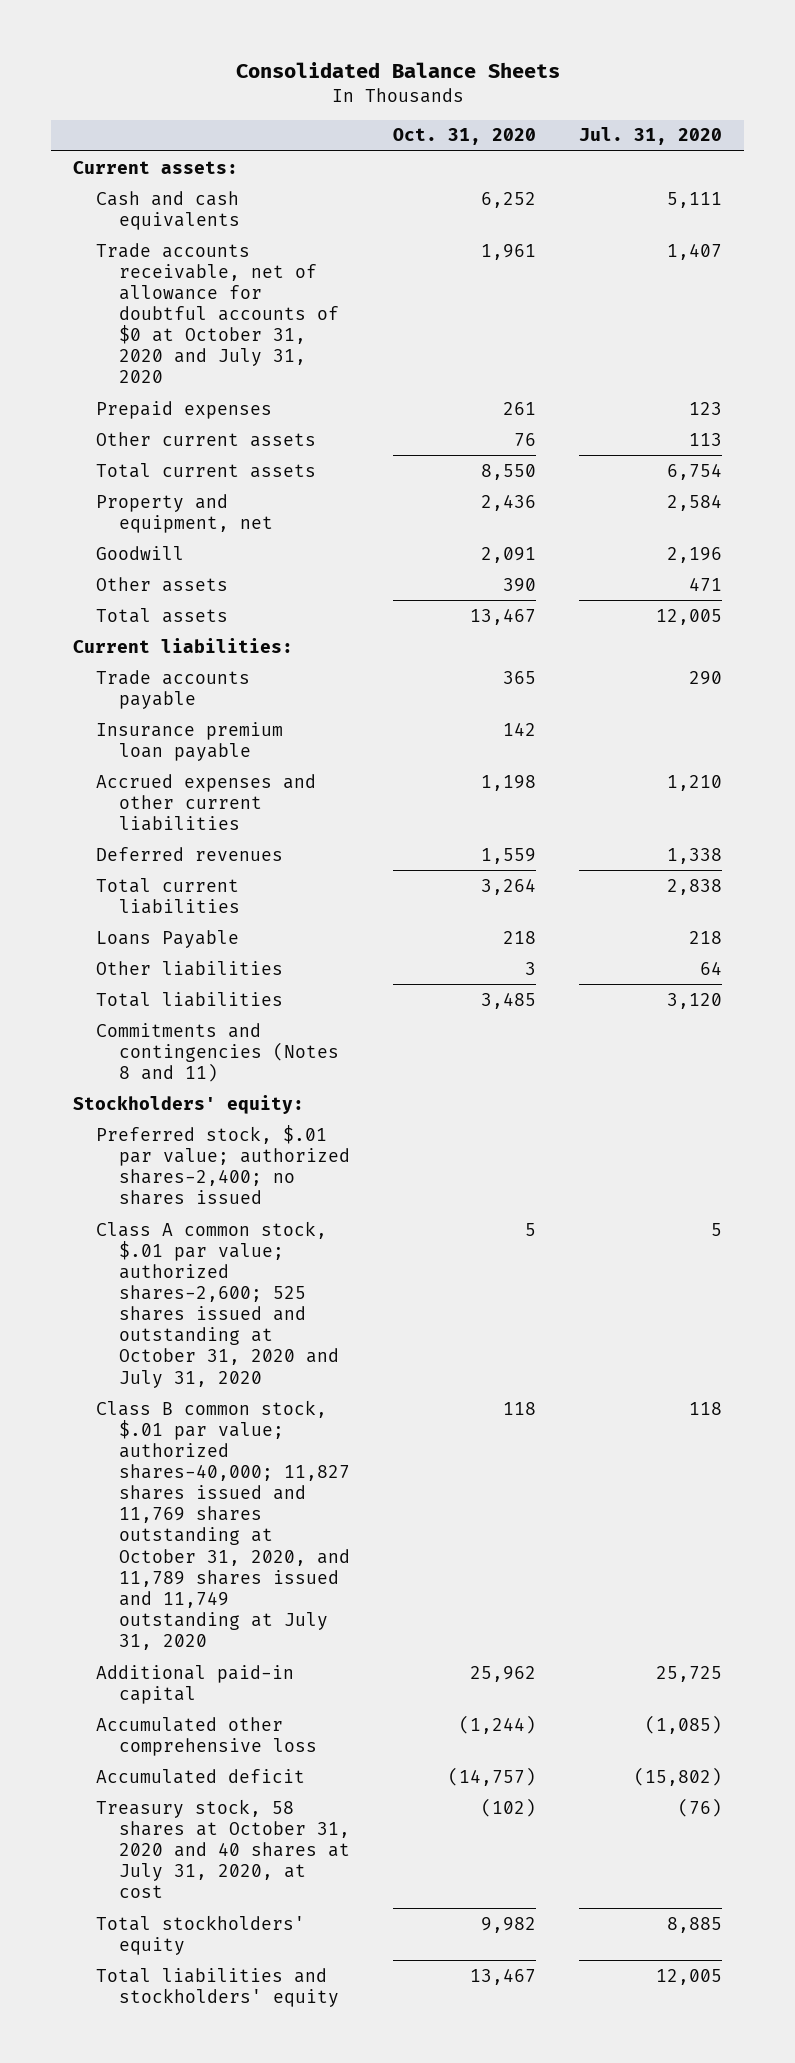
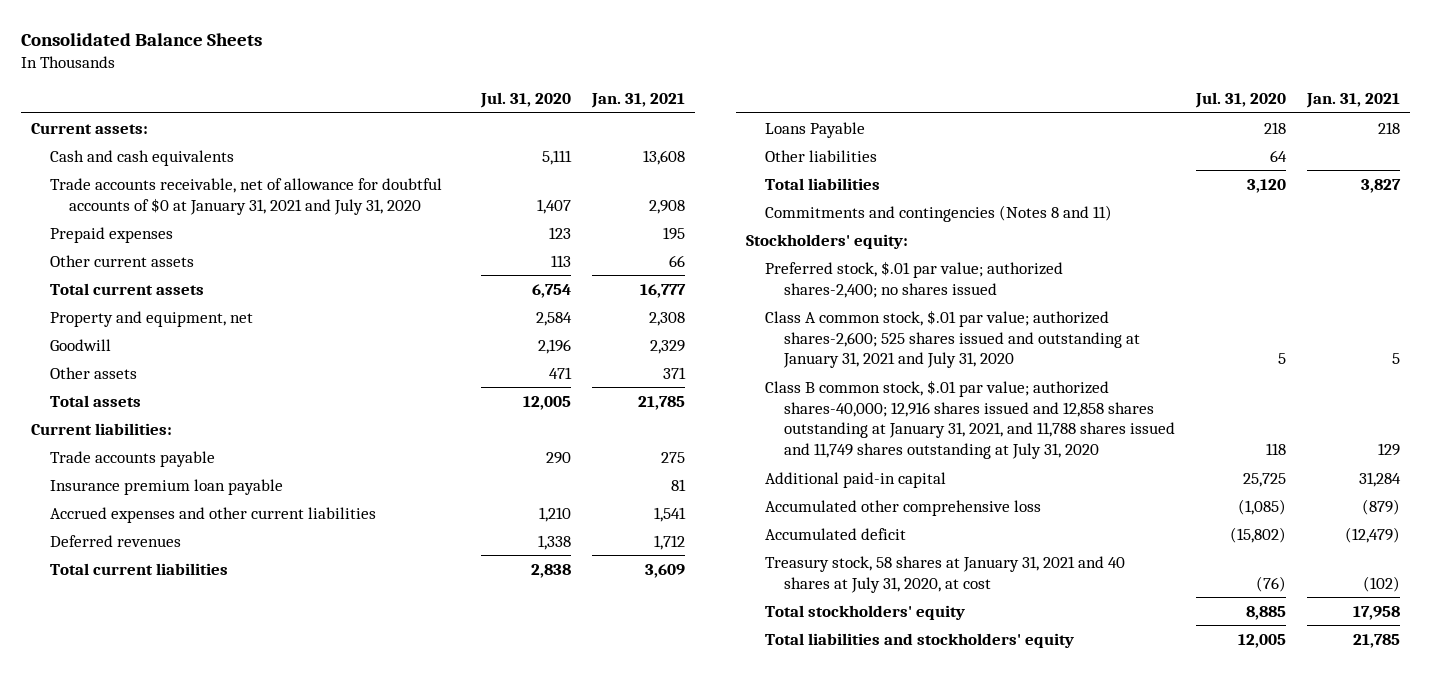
[393,128,537,146] Oct. 31, 2020 -> none
none -> [590,93,685,109] Jan. 31, 2021
[96,242,340,384] Trade accounts receivable, net of allowance for doubtful accounts of $0 at October 31, 2020 and July 31, 2020 -> [50,177,443,215] Trade accounts receivable, net of allowance for doubtful accounts of $0 at January 31, 2021 and July 31, 2020
[96,1220,340,1388] Class A common stock, $.01 par value; authorized shares-2,600; 525 shares issued and outstanding at October 31, 2020 and July 31, 2020 -> [765,309,1141,369] Class A common stock, $.01 par value; authorized shares-2,600; 525 shares issued and outstanding at January 31, 2021 and July 31, 2020
[96,1399,351,1651] Class B common stock, $.01 par value; authorized shares-40,000; 11,827 shares issued and 11,769 shares outstanding at October 31, 2020, and 11,789 shares issued and 11,749 outstanding at July 31, 2020 -> [765,379,1176,460] Class B common stock, $.01 par value; authorized shares-40,000; 12,916 shares issued and 12,858 shares outstanding at January 31, 2021, and 11,788 shares issued and 11,749 shares outstanding at July 31, 2020
[96,1798,351,1899] Treasury stock, 58 shares at October 31, 2020 and 40 shares at July 31, 2020, at cost -> [765,555,1126,593] Treasury stock, 58 shares at January 31, 2021 and 40 shares at July 31, 2020, at cost

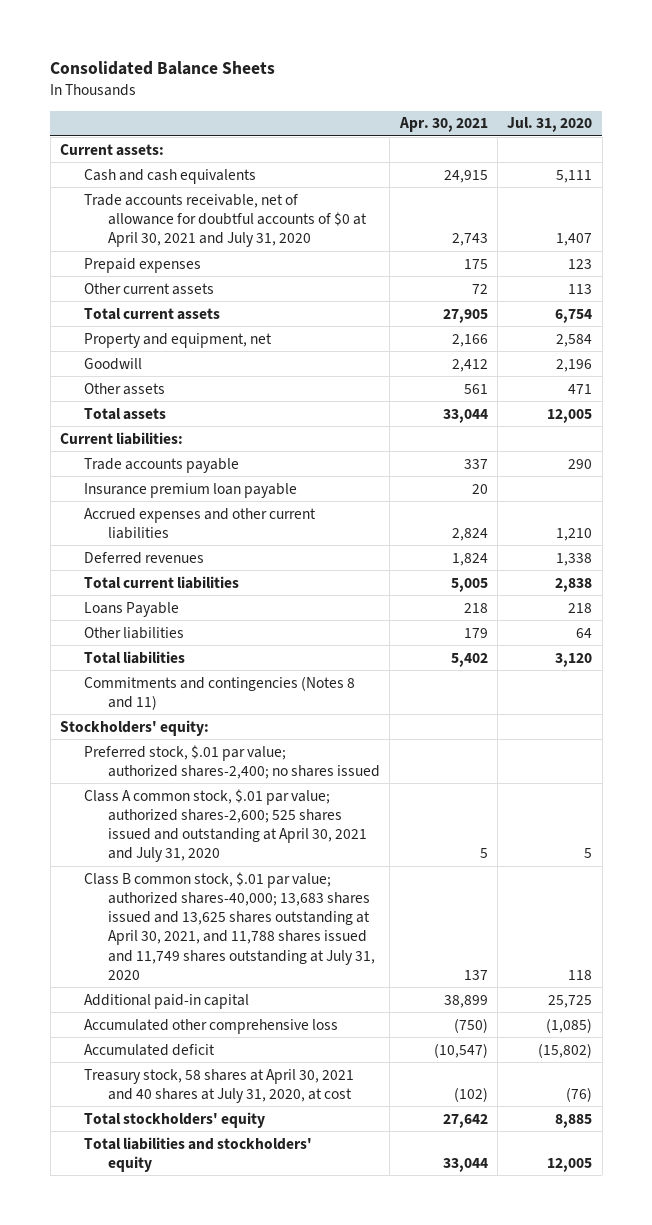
[590,93,685,109] Jan. 31, 2021 -> none
none -> [398,117,488,133] Apr. 30, 2021
[50,177,443,215] Trade accounts receivable, net of allowance for doubtful accounts of $0 at January 31, 2021 and July 31, 2020 -> [84,193,368,248] Trade accounts receivable, net of allowance for doubtful accounts of $0 at April 30, 2021 and July 31, 2020
[765,309,1141,369] Class A common stock, $.01 par value; authorized shares-2,600; 525 shares issued and outstanding at January 31, 2021 and July 31, 2020 -> [84,788,368,863] Class A common stock, $.01 par value; authorized shares-2,600; 525 shares issued and outstanding at April 30, 2021 and July 31, 2020
[765,379,1176,460] Class B common stock, $.01 par value; authorized shares-40,000; 12,916 shares issued and 12,858 shares outstanding at January 31, 2021, and 11,788 shares issued and 11,749 shares outstanding at July 31, 2020 -> [84,871,376,980] Class B common stock, $.01 par value; authorized shares-40,000; 13,683 shares issued and 13,625 shares outstanding at April 30, 2021, and 11,788 shares issued and 11,749 shares outstanding at July 31, 2020
[765,555,1126,593] Treasury stock, 58 shares at January 31, 2021 and 40 shares at July 31, 2020, at cost -> [84,1068,355,1103] Treasury stock, 58 shares at April 30, 2021 and 40 shares at July 31, 2020, at cost

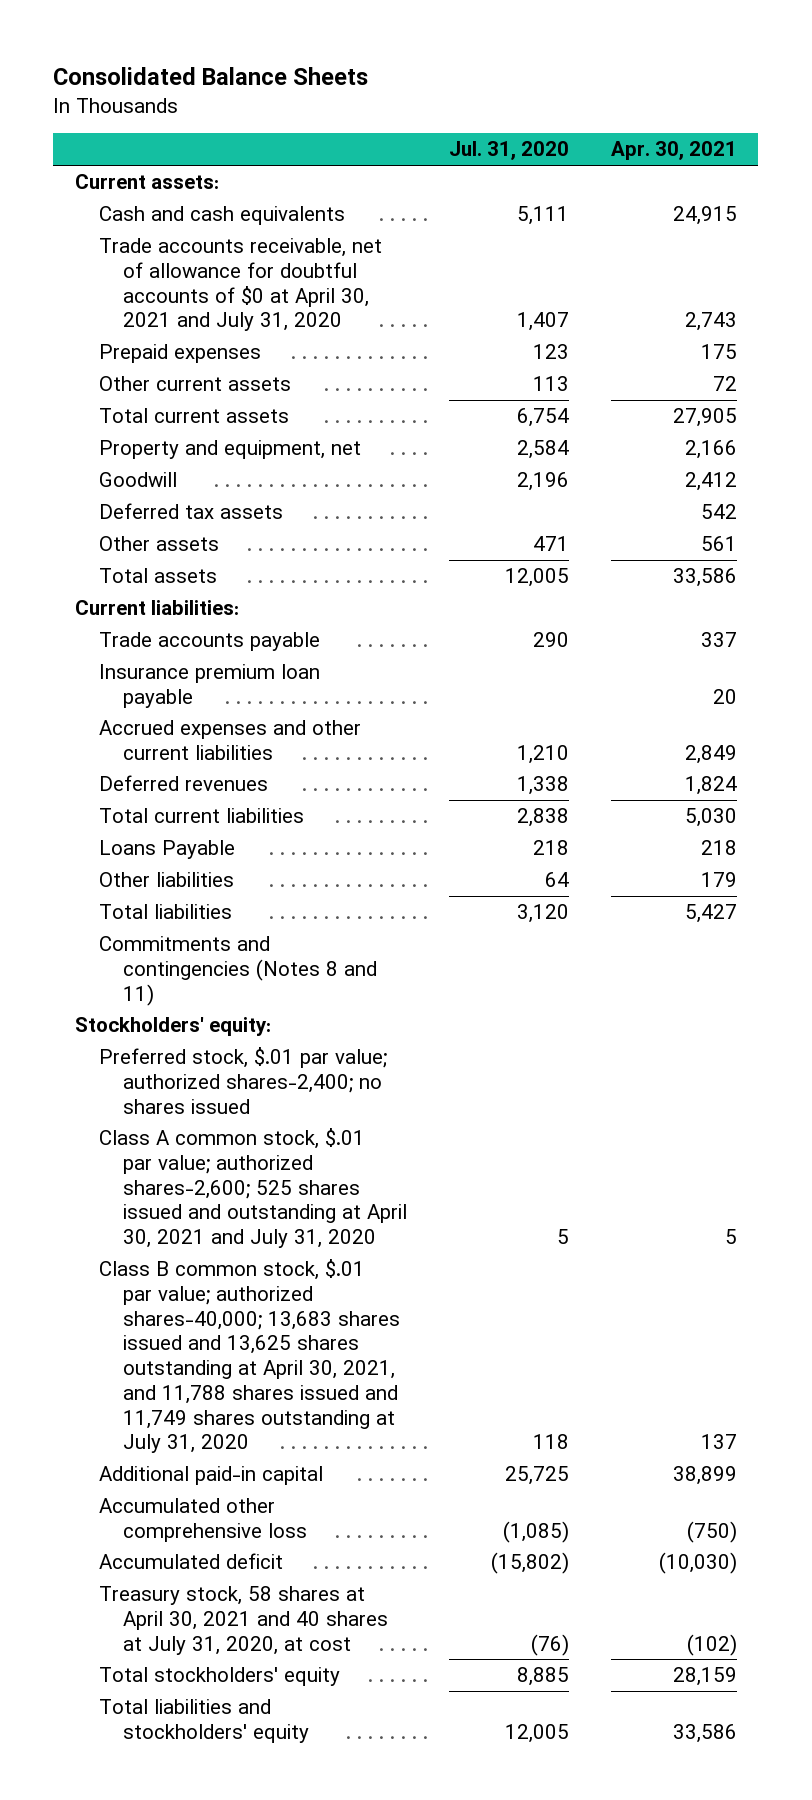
none -> [98,503,283,520] Deferred tax assets
[442,408,488,423] 33,044 -> [673,568,738,588] 33,586
[451,527,488,541] 2,824 -> [685,744,738,764] 2,849
[450,577,488,592] 5,005 -> [685,808,738,828] 5,030
[450,652,488,667] 5,402 -> [685,904,738,924] 5,427
[433,1042,488,1058] (10,547) -> [659,1552,738,1575] (10,030)
[442,1113,488,1128] 27,642 -> [673,1667,738,1687] 28,159
[442,1157,488,1172] 33,044 -> [673,1723,738,1743] 33,586

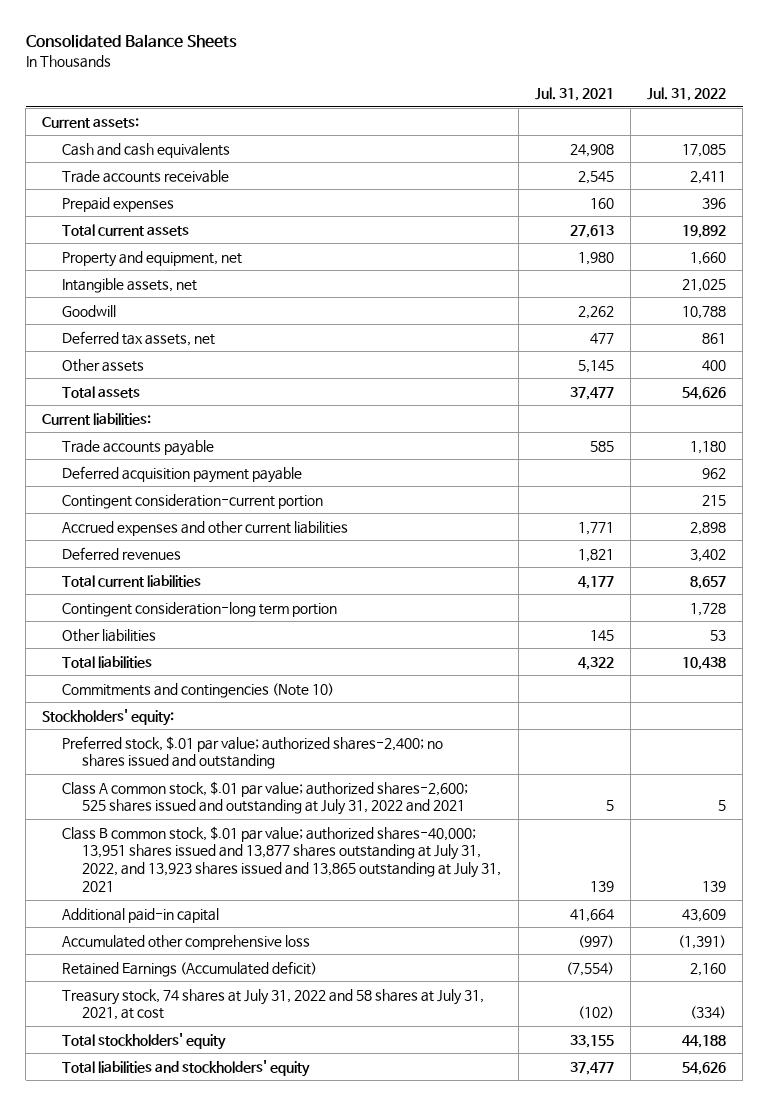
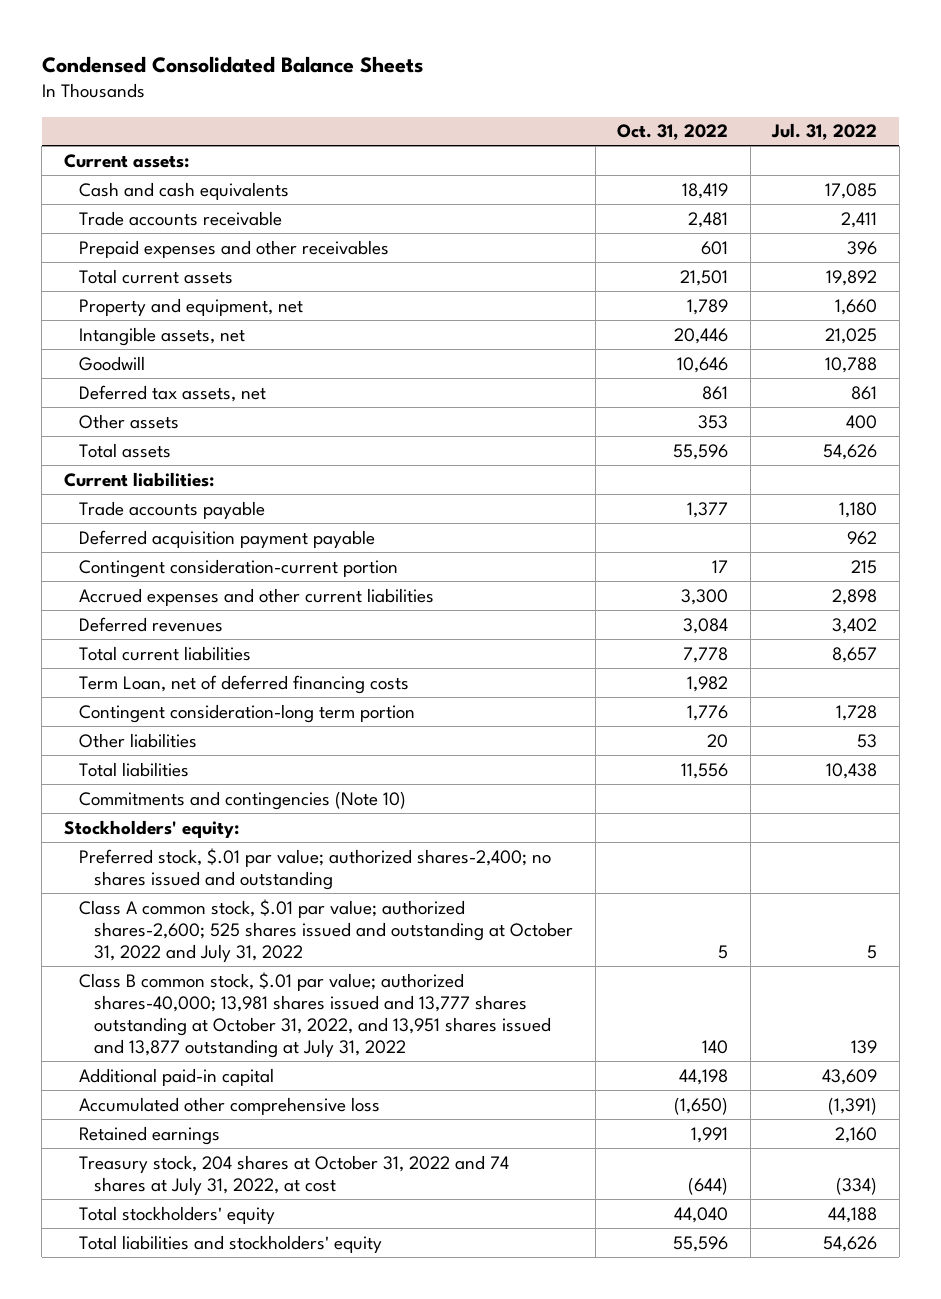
[25,34,237,49] Consolidated Balance Sheets -> [41,55,423,73] Condensed Consolidated Balance Sheets
[534,87,614,102] Jul. 31, 2021 -> none
none -> [617,124,729,141] Oct. 31, 2022
[62,196,175,212] Prepaid expenses -> [79,239,390,258] Prepaid expenses and other receivables
none -> [79,674,410,694] Term Loan, net of deferred financing costs
[62,780,469,816] Class A common stock, $.01 par value; authorized shares-2,600; 525 shares issued and outstanding at July 31, 2022 and 2021 -> [79,898,574,963] Class A common stock, $.01 par value; authorized shares-2,600; 525 shares issued and outstanding at October 31, 2022 and July 31, 2022
[62,825,502,892] Class B common stock, $.01 par value; authorized shares-40,000; 13,951 shares issued and 13,877 shares outstanding at July 31, 2022, and 13,923 shares issued and 13,865 outstanding at July 31, 2021 -> [79,971,552,1059] Class B common stock, $.01 par value; authorized shares-40,000; 13,981 shares issued and 13,777 shares outstanding at October 31, 2022, and 13,951 shares issued and 13,877 outstanding at July 31, 2022
[62,960,318,977] Retained Earnings (Accumulated deficit) -> [79,1125,221,1145] Retained earnings
[62,988,485,1021] Treasury stock, 74 shares at July 31, 2022 and 58 shares at July 31, 2021, at cost -> [79,1154,510,1195] Treasury stock, 204 shares at October 31, 2022 and 74 shares at July 31, 2022, at cost

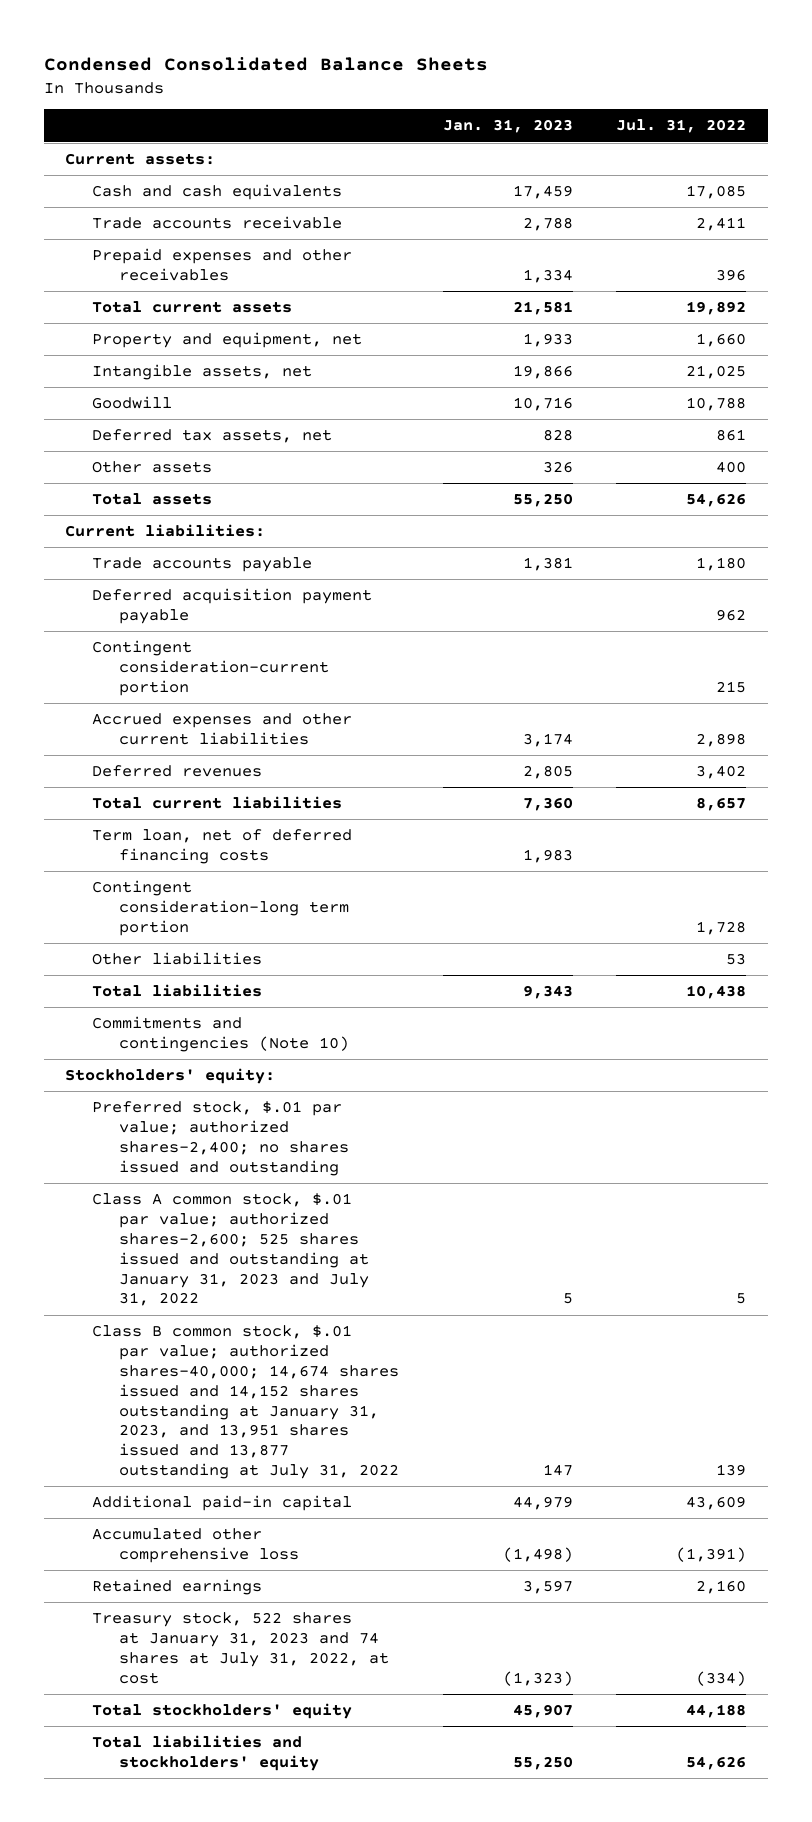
[617,124,729,141] Oct. 31, 2022 -> none
none -> [442,119,573,134] Jan. 31, 2023
[79,674,410,694] Term Loan, net of deferred financing costs -> [92,829,353,864] Term loan, net of deferred financing costs
[79,898,574,963] Class A common stock, $.01 par value; authorized shares-2,600; 525 shares issued and outstanding at October 31, 2022 and July 31, 2022 -> [92,1193,370,1307] Class A common stock, $.01 par value; authorized shares-2,600; 525 shares issued and outstanding at January 31, 2023 and July 31, 2022
[79,971,552,1059] Class B common stock, $.01 par value; authorized shares-40,000; 13,981 shares issued and 13,777 shares outstanding at October 31, 2022, and 13,951 shares issued and 13,877 outstanding at July 31, 2022 -> [92,1325,400,1480] Class B common stock, $.01 par value; authorized shares-40,000; 14,674 shares issued and 14,152 shares outstanding at January 31, 2023, and 13,951 shares issued and 13,877 outstanding at July 31, 2022
[79,1154,510,1195] Treasury stock, 204 shares at October 31, 2022 and 74 shares at July 31, 2022, at cost -> [92,1612,390,1684] Treasury stock, 522 shares at January 31, 2023 and 74 shares at July 31, 2022, at cost

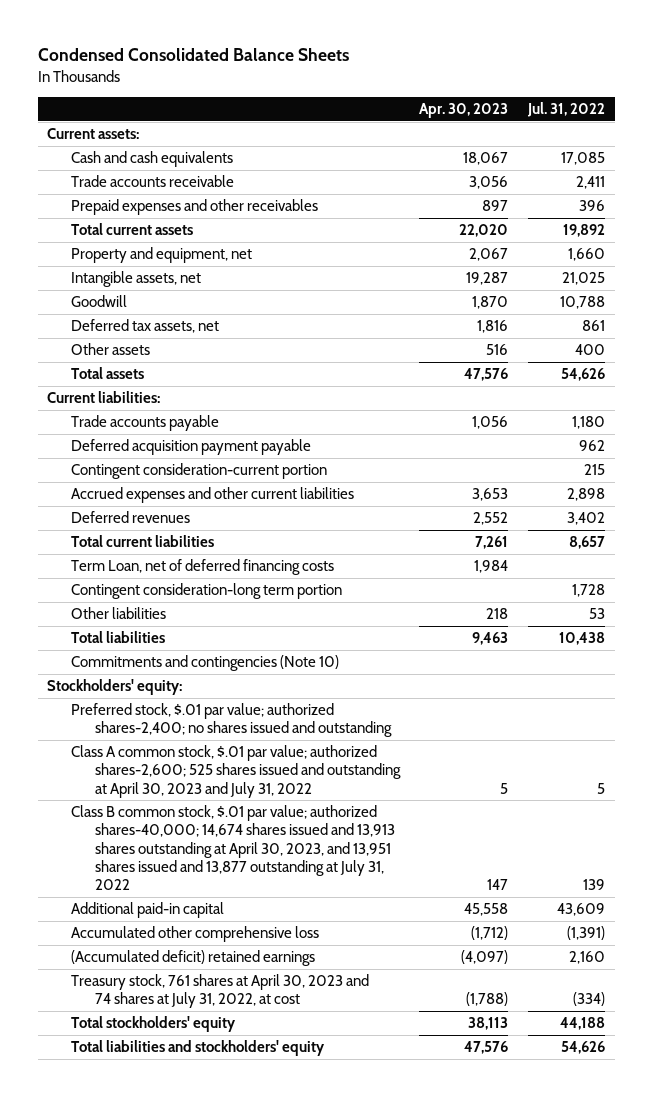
[442,119,573,134] Jan. 31, 2023 -> none
none -> [419,102,509,118] Apr. 30, 2023
[92,829,353,864] Term loan, net of deferred financing costs -> [71,559,335,576] Term Loan, net of deferred financing costs
[92,1193,370,1307] Class A common stock, $.01 par value; authorized shares-2,600; 525 shares issued and outstanding at January 31, 2023 and July 31, 2022 -> [71,745,401,798] Class A common stock, $.01 par value; authorized shares-2,600; 525 shares issued and outstanding at April 30, 2023 and July 31, 2022
[92,1325,400,1480] Class B common stock, $.01 par value; authorized shares-40,000; 14,674 shares issued and 14,152 shares outstanding at January 31, 2023, and 13,951 shares issued and 13,877 outstanding at July 31, 2022 -> [71,805,395,891] Class B common stock, $.01 par value; authorized shares-40,000; 14,674 shares issued and 13,913 shares outstanding at April 30, 2023, and 13,951 shares issued and 13,877 outstanding at July 31, 2022
[92,1579,263,1596] Retained earnings -> [71,950,316,967] (Accumulated deficit) retained earnings
[92,1612,390,1684] Treasury stock, 522 shares at January 31, 2023 and 74 shares at July 31, 2022, at cost -> [71,974,370,1009] Treasury stock, 761 shares at April 30, 2023 and 74 shares at July 31, 2022, at cost

